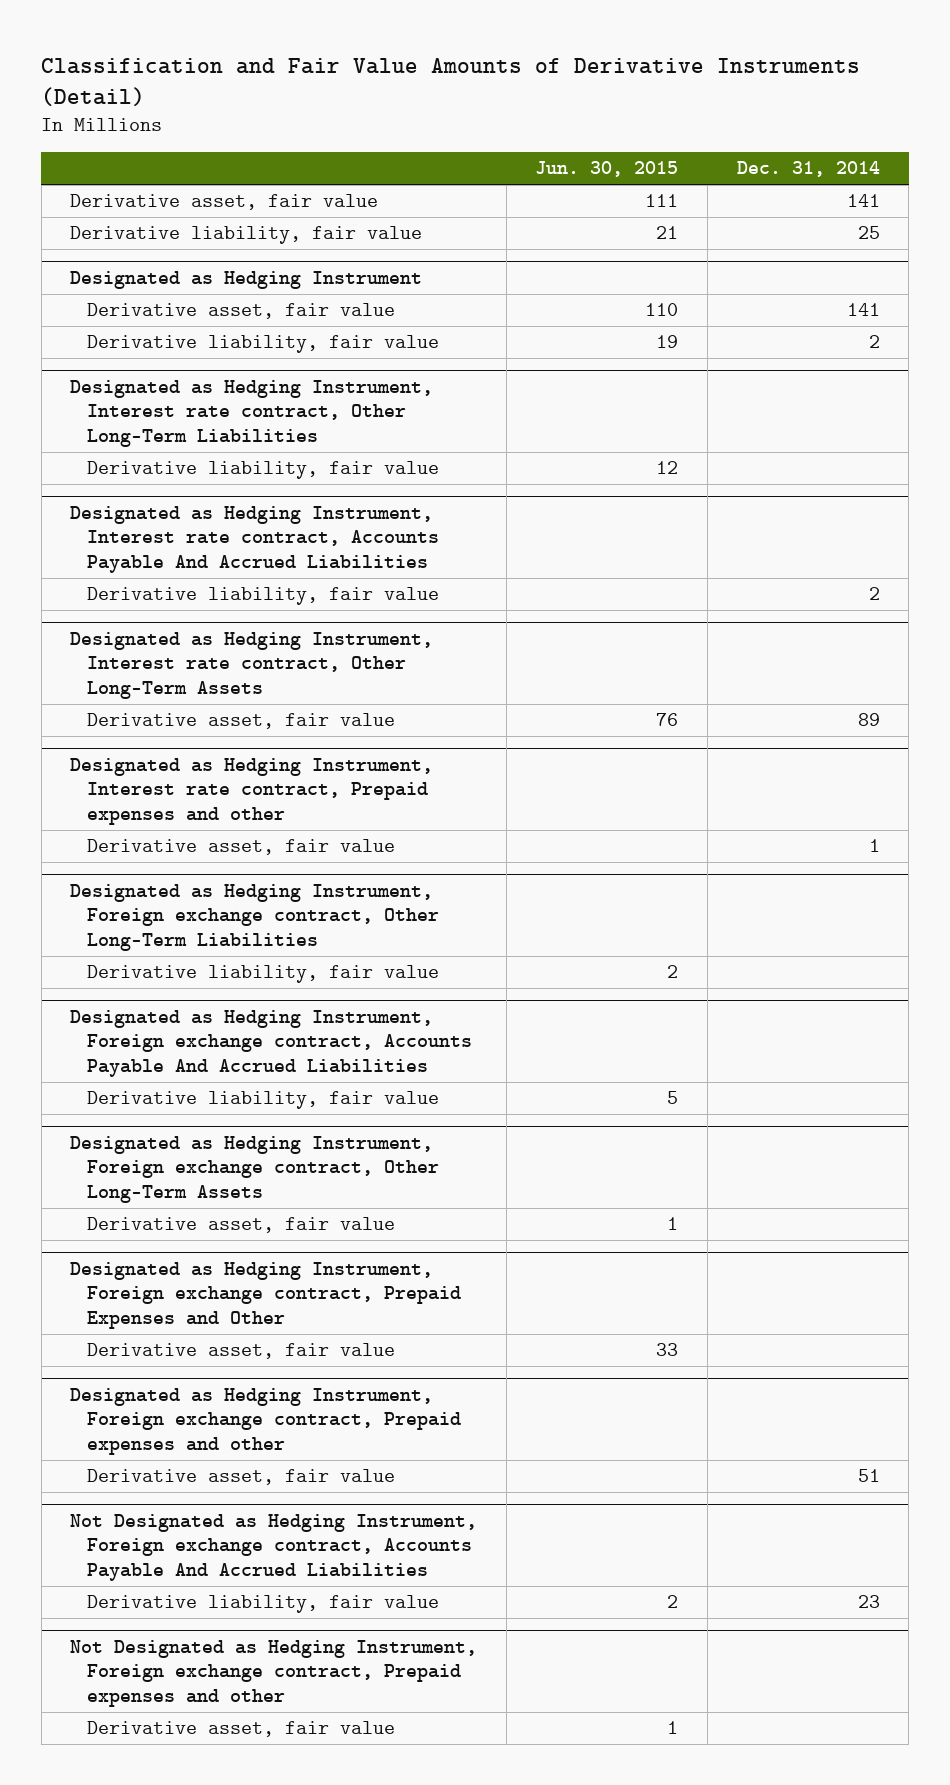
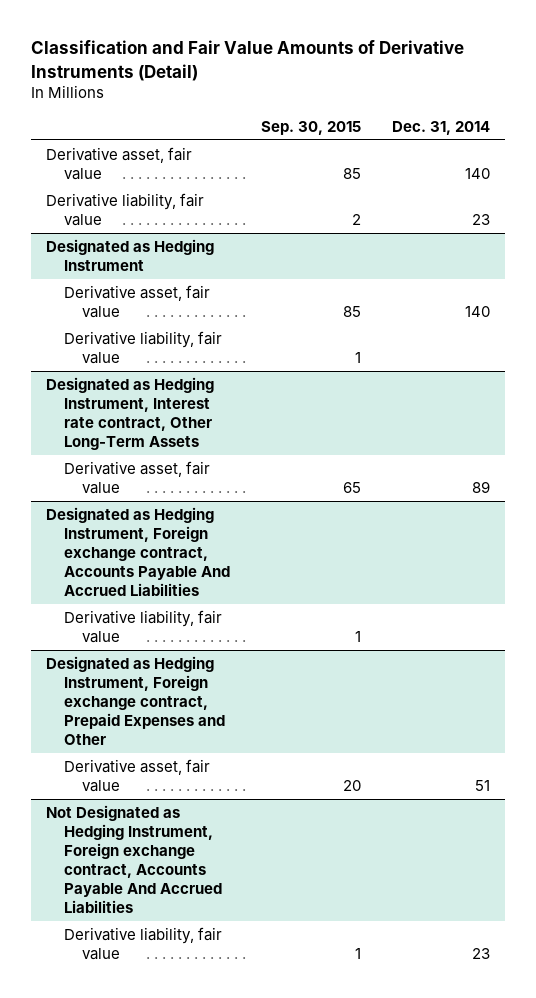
[535,161,679,178] Jun. 30, 2015 -> none
none -> [260,120,361,135] Sep. 30, 2015
[846,194,880,208] 141 -> [464,167,490,179] 140
[857,226,880,240] 25 -> [471,213,490,225] 23
[86,335,439,354] Derivative liability, fair value -> none
[70,379,434,447] Designated as Hedging Instrument, Interest rate contract, Other Long-Term Liabilities -> none
[846,303,880,317] 141 -> [464,305,490,317] 140
[70,505,439,573] Designated as Hedging Instrument, Interest rate contract, Accounts Payable And Accrued Liabilities -> none
[86,587,439,606] Derivative liability, fair value -> none
[70,757,434,825] Designated as Hedging Instrument, Interest rate contract, Prepaid expenses and other -> none
[86,839,395,856] Derivative asset, fair value -> none
[70,883,439,951] Designated as Hedging Instrument, Foreign exchange contract, Other Long-Term Liabilities -> none
[86,965,439,984] Derivative liability, fair value -> none
[70,1135,439,1203] Designated as Hedging Instrument, Foreign exchange contract, Other Long-Term Assets -> none
[86,1217,395,1234] Derivative asset, fair value -> none
[86,1343,395,1360] Derivative asset, fair value -> none
[70,1387,461,1455] Designated as Hedging Instrument, Foreign exchange contract, Prepaid expenses and other -> none
[70,1639,478,1707] Not Designated as Hedging Instrument, Foreign exchange contract, Prepaid expenses and other -> none
[86,1721,395,1738] Derivative asset, fair value -> none

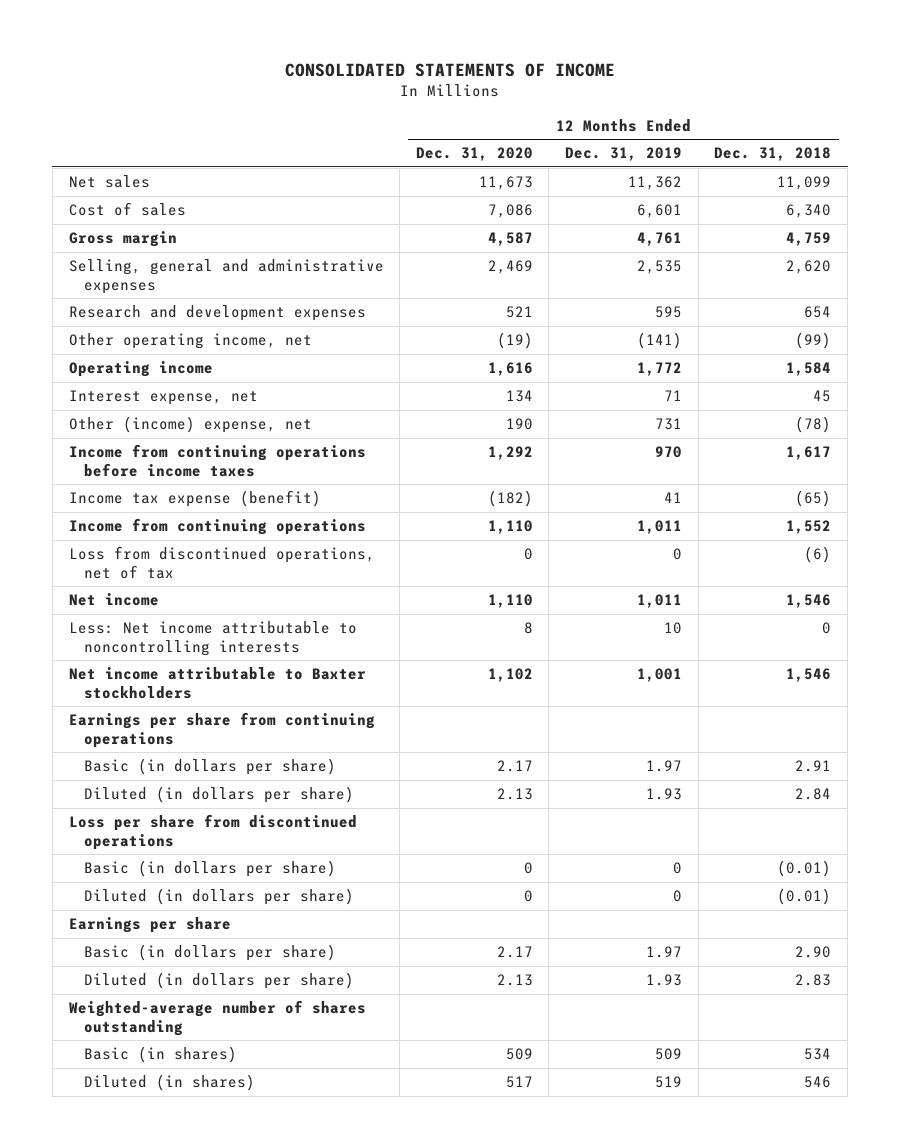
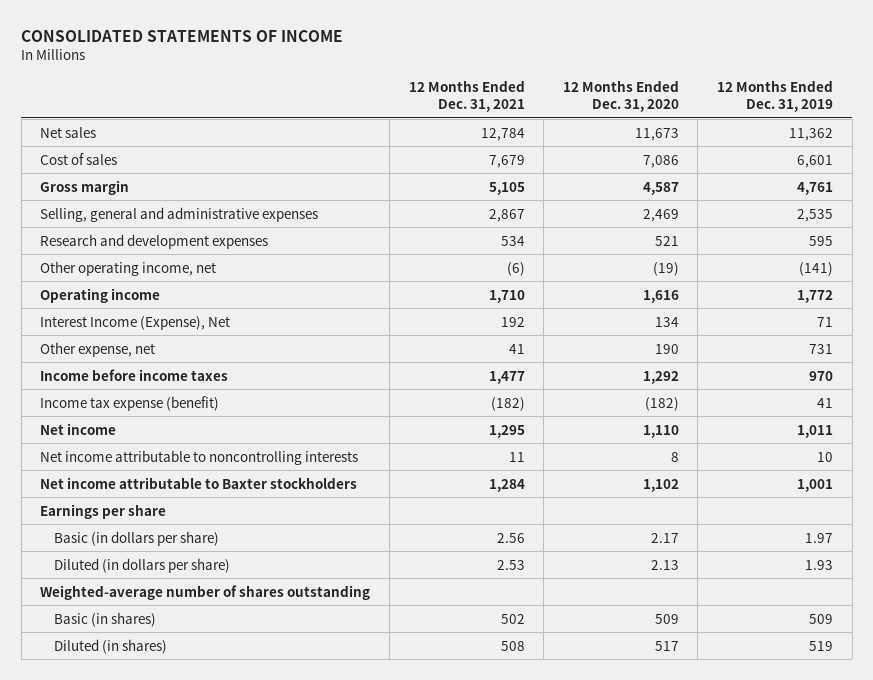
[714,147,832,162] Dec. 31, 2018 -> none
none -> [408,80,525,112] 12 Months Ended Dec. 31, 2021
[68,390,258,406] Interest expense, net -> [40,315,231,330] Interest Income (Expense), Net
[68,416,312,434] Other (income) expense, net -> [40,341,156,357] Other expense, net
[68,444,366,477] Income from continuing operations before income taxes -> [40,368,229,381] Income before income taxes
[68,518,366,536] Income from continuing operations -> none
[68,546,375,579] Loss from discontinued operations, net of tax -> none
[68,621,357,656] Less: Net income attributable to noncontrolling interests -> [40,449,359,465] Net income attributable to noncontrolling interests
[68,712,375,748] Earnings per share from continuing operations -> none
[83,758,336,776] Basic (in dollars per share) -> none
[83,786,354,804] Diluted (in dollars per share) -> none
[68,814,357,850] Loss per share from discontinued operations -> none
[83,860,336,878] Basic (in dollars per share) -> none
[83,888,354,906] Diluted (in dollars per share) -> none

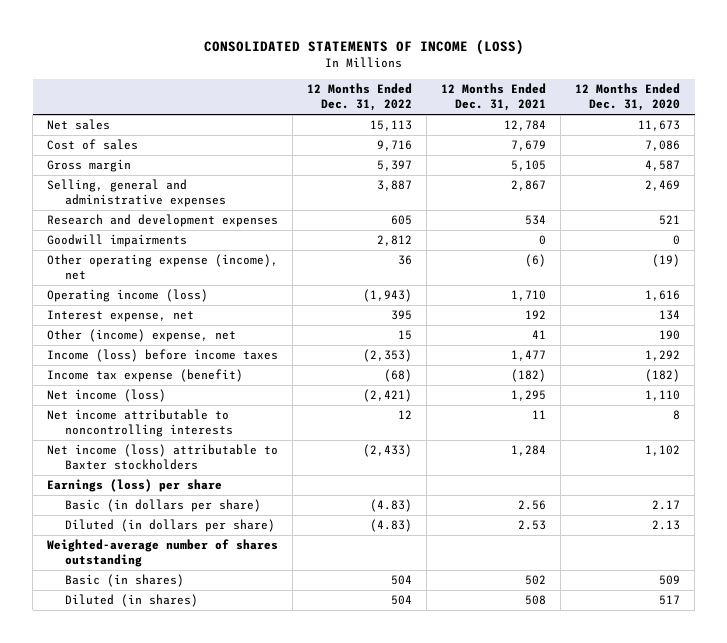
[21,30,344,43] CONSOLIDATED STATEMENTS OF INCOME -> [203,39,524,56] CONSOLIDATED STATEMENTS OF INCOME (LOSS)
[716,80,833,112] 12 Months Ended Dec. 31, 2019 -> none
none -> [307,83,413,112] 12 Months Ended Dec. 31, 2022
none -> [47,234,188,248] Goodwill impairments
[40,260,217,276] Other operating income, net -> [47,254,279,281] Other operating expense (income), net
[40,287,161,303] Operating income -> [47,289,209,303] Operating income (loss)
[40,315,231,330] Interest Income (Expense), Net -> [47,310,195,323] Interest expense, net
[40,341,156,357] Other expense, net -> [47,329,237,343] Other (income) expense, net
[40,368,229,381] Income before income taxes -> [47,349,279,363] Income (loss) before income taxes
[40,422,117,435] Net income -> [47,389,167,403] Net income (loss)
[40,476,358,489] Net income attributable to Baxter stockholders -> [47,444,279,471] Net income (loss) attributable to Baxter stockholders
[40,503,167,519] Earnings per share -> [47,479,223,493] Earnings (loss) per share

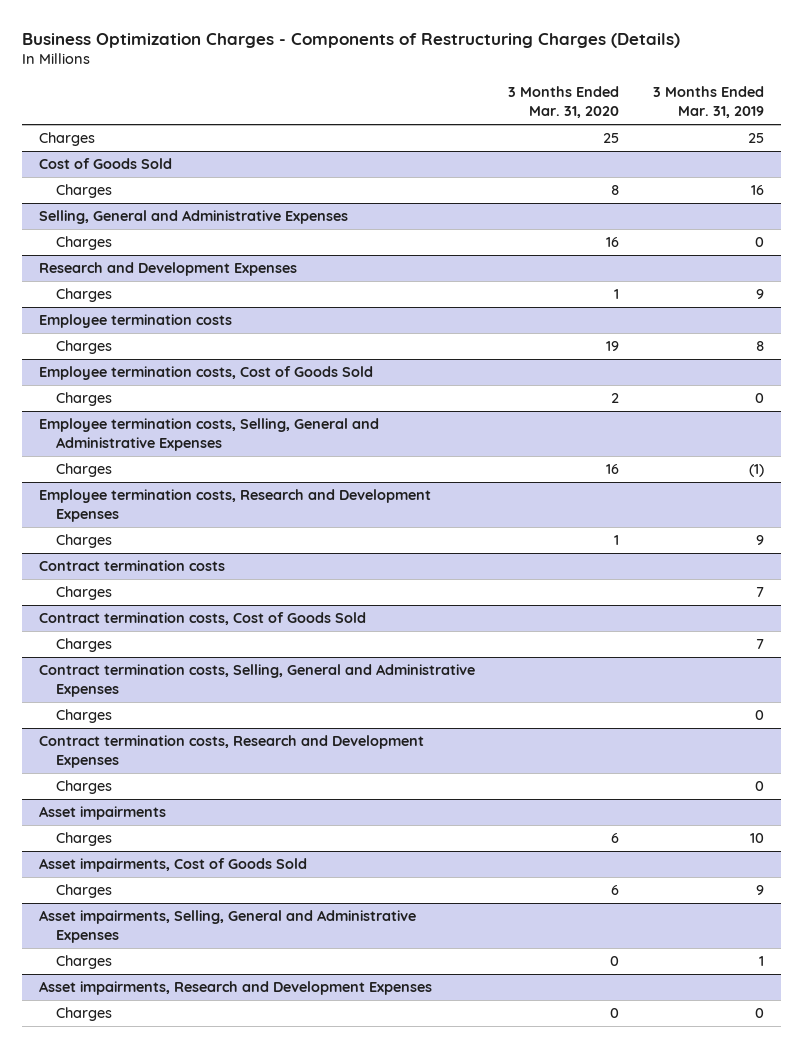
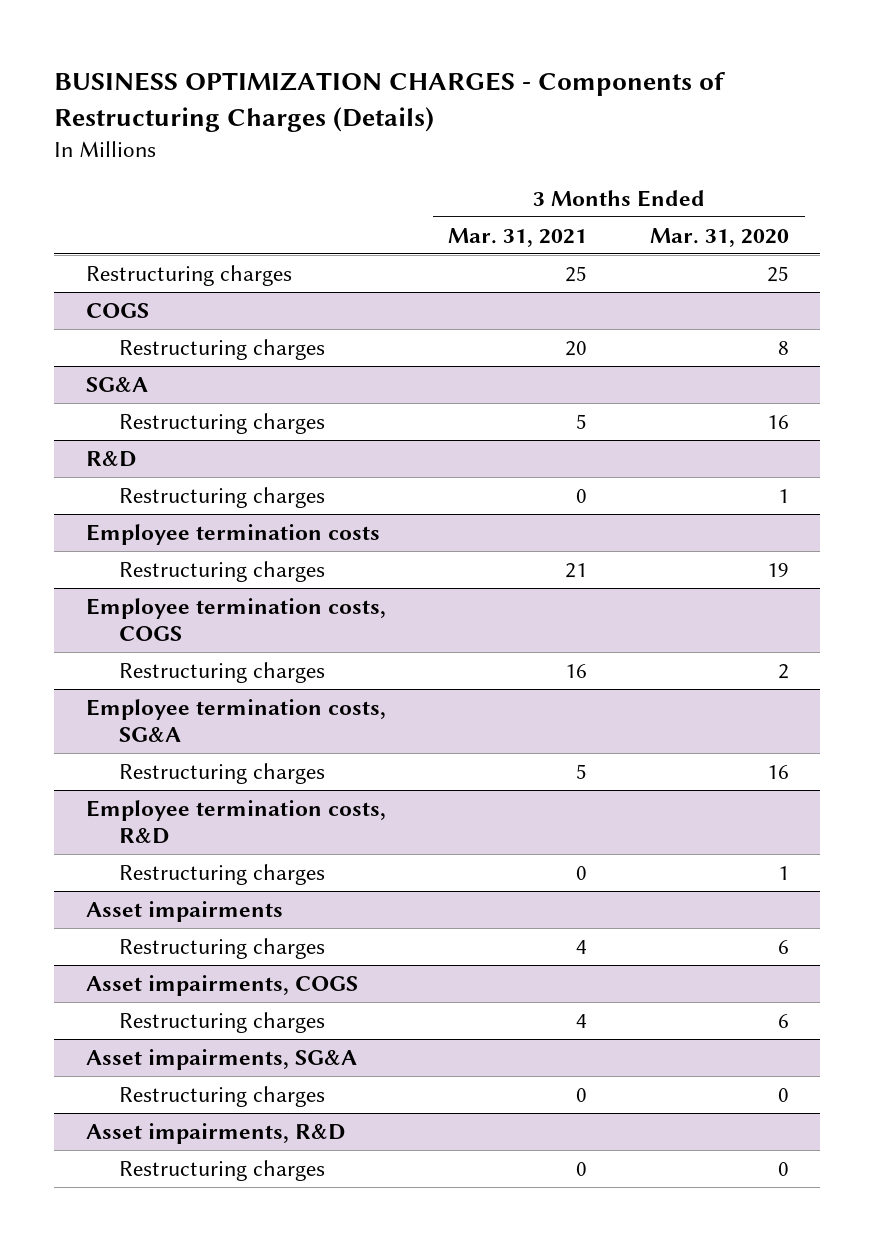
[21,32,680,48] Business Optimization Charges - Components of Restructuring Charges (Details) -> [54,71,727,132] BUSINESS OPTIMIZATION CHARGES - Components of Restructuring Charges (Details)
[653,86,765,119] 3 Months Ended Mar. 31, 2019 -> none
none -> [448,227,588,247] Mar. 31, 2021
[38,132,95,147] Charges -> [85,264,292,286] Restructuring charges
[38,158,172,170] Cost of Goods Sold -> [85,302,149,318] COGS
[55,184,112,199] Charges -> [119,338,326,360] Restructuring charges
[38,210,348,225] Selling, General and Administrative Expenses -> [85,376,148,392] SG&A
[55,236,112,251] Charges -> [119,412,326,434] Restructuring charges
[38,262,297,277] Research and Development Expenses -> [85,450,137,467] R&D
[55,288,112,303] Charges -> [119,486,326,508] Restructuring charges
[38,366,373,381] Employee termination costs, Cost of Goods Sold -> none
[38,418,379,452] Employee termination costs, Selling, General and Administrative Expenses -> none
[38,489,431,523] Employee termination costs, Research and Development Expenses -> none
[38,560,225,572] Contract termination costs -> none
[55,586,112,601] Charges -> none
[38,612,366,626] Contract termination costs, Cost of Goods Sold -> none
[55,638,112,653] Charges -> none
[38,664,475,698] Contract termination costs, Selling, General and Administrative Expenses -> none
[55,709,112,724] Charges -> none
[38,735,424,769] Contract termination costs, Research and Development Expenses -> none
[55,780,112,795] Charges -> none
[55,340,112,355] Charges -> [119,560,326,582] Restructuring charges
none -> [85,597,386,641] Employee termination costs, COGS
[55,392,112,407] Charges -> [119,661,326,683] Restructuring charges
none -> [85,698,386,742] Employee termination costs, SG&A
[55,463,112,478] Charges -> [119,762,326,784] Restructuring charges
none -> [85,799,386,844] Employee termination costs, R&D
[55,534,112,549] Charges -> [119,863,326,885] Restructuring charges
[38,858,307,873] Asset impairments, Cost of Goods Sold -> none
[38,910,416,944] Asset impairments, Selling, General and Administrative Expenses -> none
[38,981,432,996] Asset impairments, Research and Development Expenses -> none
[55,832,112,847] Charges -> [119,937,326,959] Restructuring charges
none -> [85,974,358,996] Asset impairments, COGS
[55,884,112,899] Charges -> [119,1011,326,1033] Restructuring charges
none -> [85,1048,357,1070] Asset impairments, SG&A
[55,955,112,970] Charges -> [119,1085,326,1107] Restructuring charges
none -> [85,1122,346,1144] Asset impairments, R&D
[55,1007,112,1022] Charges -> [119,1159,326,1181] Restructuring charges

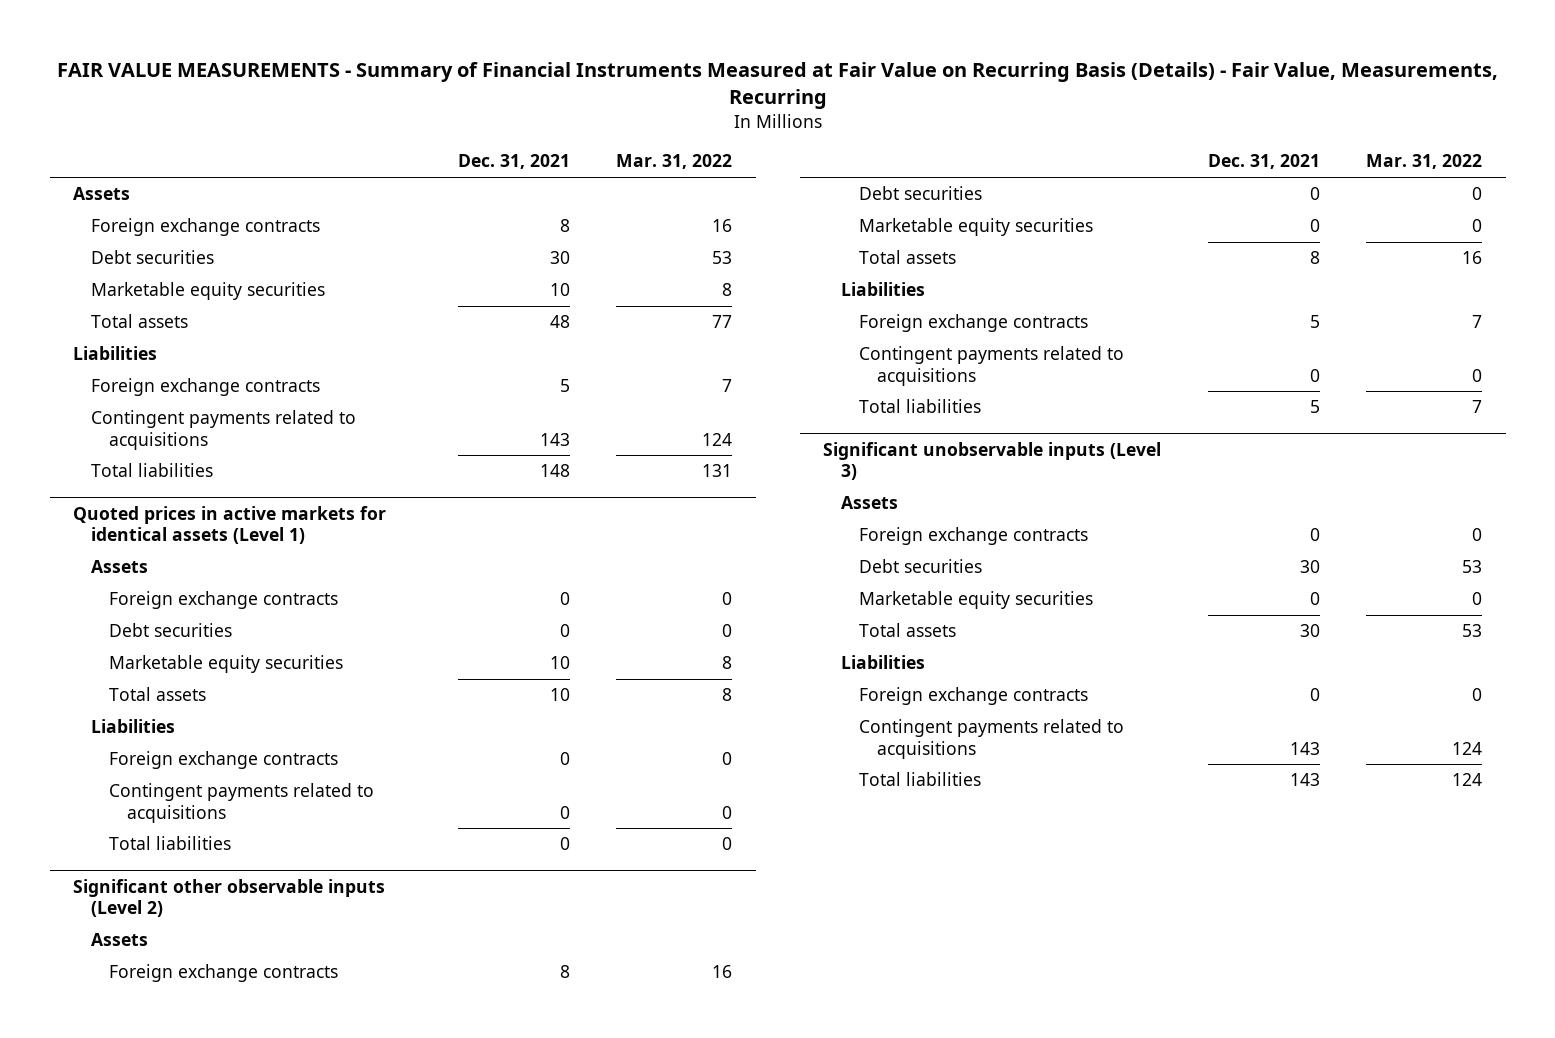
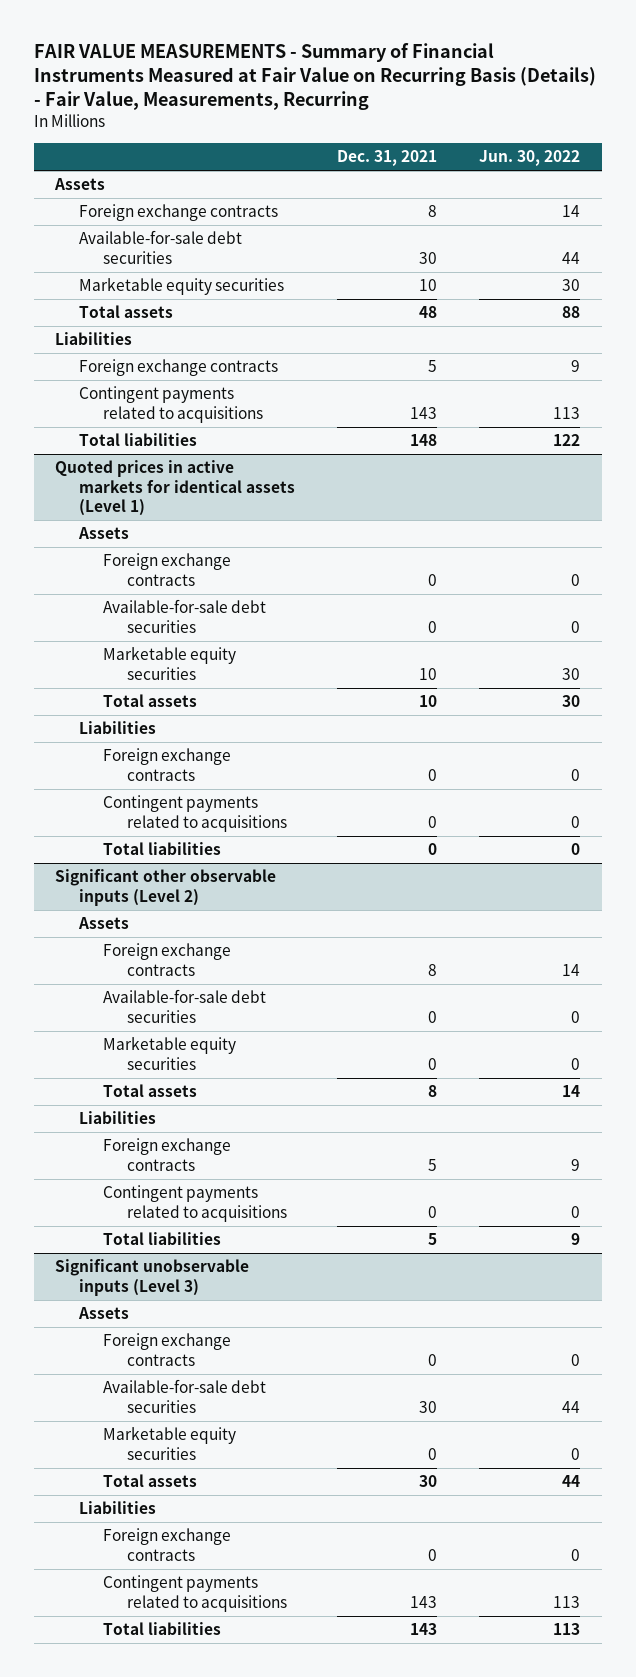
[616,154,733,170] Mar. 31, 2022 -> none
none -> [479,149,581,166] Jun. 30, 2022
[90,250,214,265] Debt securities -> none
none -> [79,230,243,264] Available-for-sale debt securities
[109,623,233,638] Debt securities -> none
none -> [103,599,267,633] Available-for-sale debt securities
[859,186,983,201] Debt securities -> none
none -> [103,989,267,1023] Available-for-sale debt securities
[859,559,983,574] Debt securities -> none
none -> [103,1379,267,1413] Available-for-sale debt securities

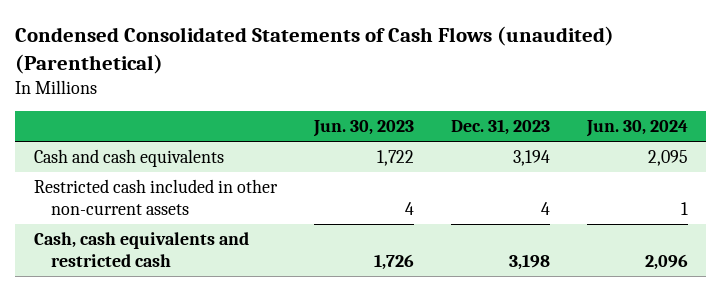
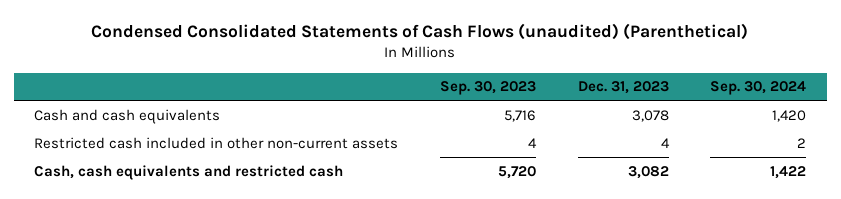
[312,120,414,138] Jun. 30, 2023 -> none
[585,120,688,138] Jun. 30, 2024 -> none
none -> [440,81,537,96] Sep. 30, 2023
none -> [710,81,807,96] Sep. 30, 2024
[512,150,550,167] 3,194 -> [631,109,669,122] 3,078
[508,254,550,271] 3,198 -> [627,165,669,179] 3,082

